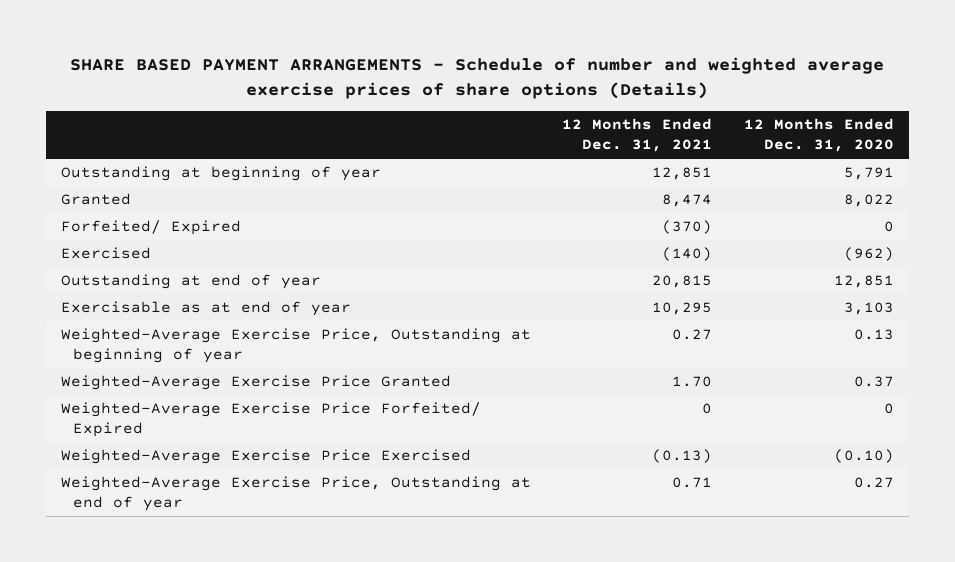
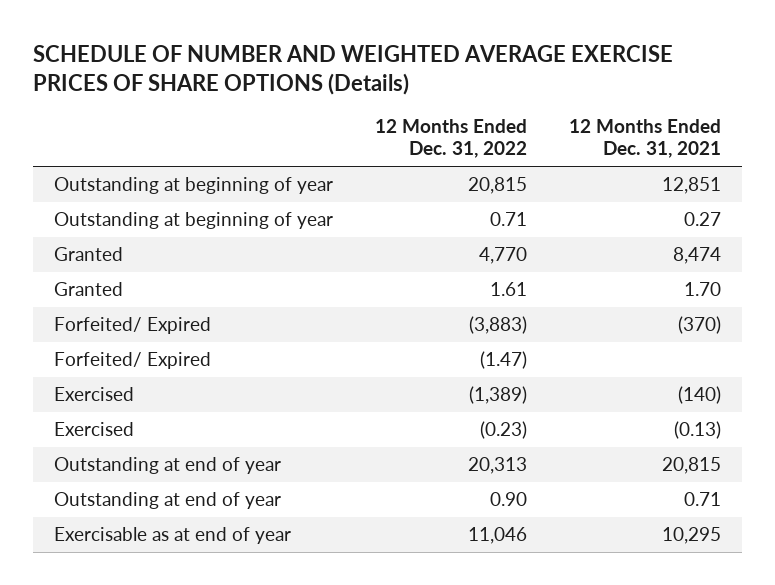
[70,57,885,100] SHARE BASED PAYMENT ARRANGEMENTS - Schedule of number and weighted average exercise prices of share options (Details) -> [33,45,674,95] SCHEDULE OF NUMBER AND WEIGHTED AVERAGE EXERCISE PRICES OF SHARE OPTIONS (Details)
[743,118,894,153] 12 Months Ended Dec. 31, 2020 -> none
none -> [374,119,527,159] 12 Months Ended Dec. 31, 2022
none -> [54,211,334,229] Outstanding at beginning of year
none -> [54,281,124,296] Granted
none -> [54,351,212,369] Forfeited/ Expired
none -> [54,421,135,436] Exercised
none -> [54,491,282,509] Outstanding at end of year
[61,328,532,364] Weighted-Average Exercise Price, Outstanding at beginning of year -> none
[61,375,452,391] Weighted-Average Exercise Price Granted -> none
[61,402,482,438] Weighted-Average Exercise Price Forfeited/ Expired -> none
[61,449,472,465] Weighted-Average Exercise Price Exercised -> none
[61,476,532,512] Weighted-Average Exercise Price, Outstanding at end of year -> none

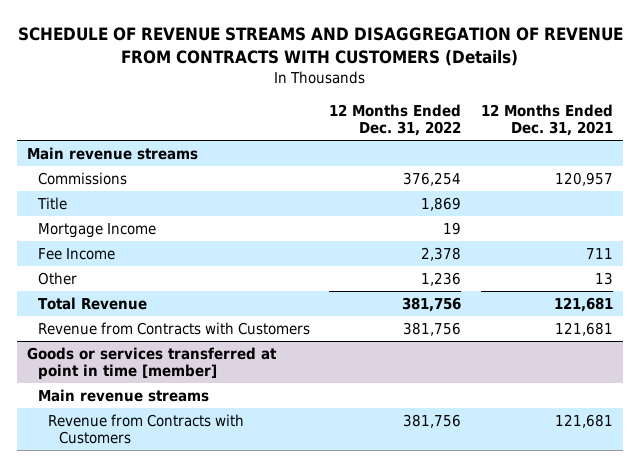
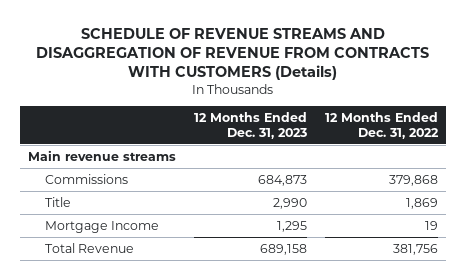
[481,103,614,137] 12 Months Ended Dec. 31, 2021 -> none
none -> [193,112,307,139] 12 Months Ended Dec. 31, 2023
[403,171,462,186] 376,254 -> [388,174,438,186] 379,868
[37,247,115,260] Fee Income -> none
[37,271,77,285] Other -> none
[37,321,310,335] Revenue from Contracts with Customers -> none
[27,346,278,381] Goods or services transferred at point in time [member] -> none
[37,388,209,402] Main revenue streams -> none
[48,413,245,445] Revenue from Contracts with Customers -> none

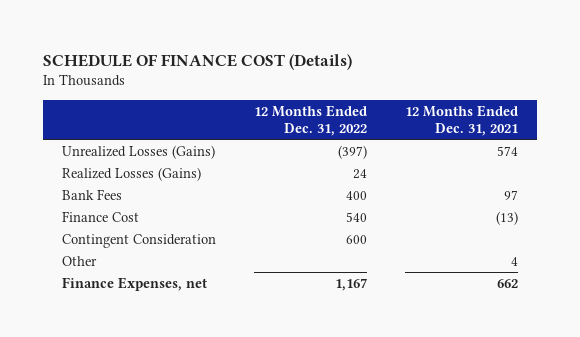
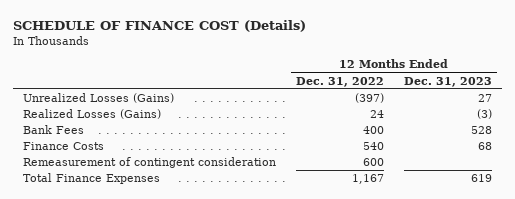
[405,104,519,137] 12 Months Ended Dec. 31, 2021 -> none
none -> [404,76,493,87] Dec. 31, 2023
[62,255,98,266] Other -> none
[62,210,140,222] Finance Cost -> [22,142,104,151] Finance Costs
[62,233,217,248] Contingent Consideration -> [22,157,276,169] Remeasurement of contingent consideration
[62,276,208,291] Finance Expenses, net -> [22,173,160,185] Total Finance Expenses

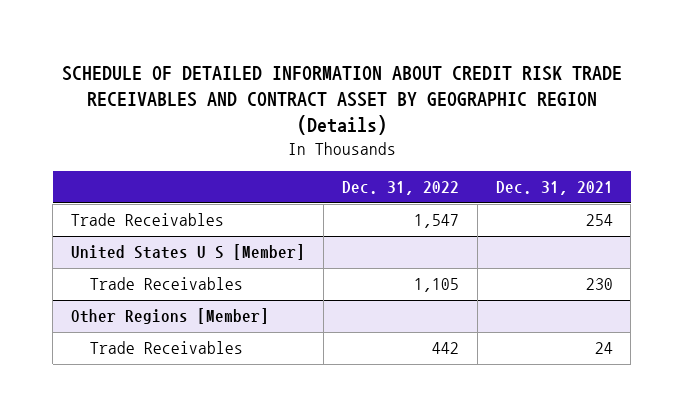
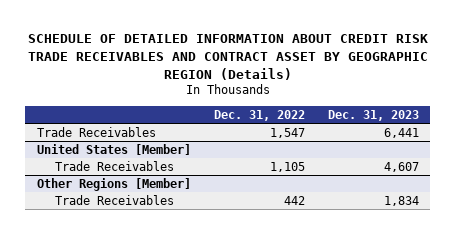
[495,181,613,196] Dec. 31, 2021 -> none
none -> [327,109,419,121] Dec. 31, 2023
[71,244,306,261] United States U S [Member] -> [36,143,191,155] United States [Member]

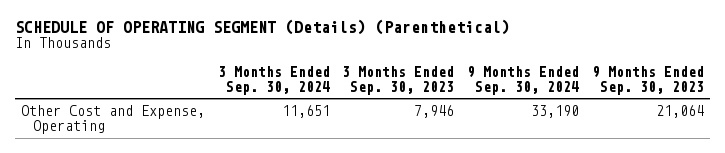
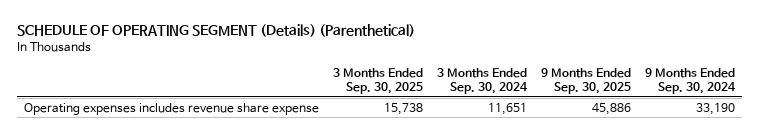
[342,65,455,95] 3 Months Ended Sep. 30, 2023 -> none
[591,65,704,95] 9 Months Ended Sep. 30, 2023 -> none
none -> [332,67,423,95] 3 Months Ended Sep. 30, 2025
none -> [540,67,631,95] 9 Months Ended Sep. 30, 2025
[21,105,206,134] Other Cost and Expense, Operating -> [23,102,319,115] Operating expenses includes revenue share expense

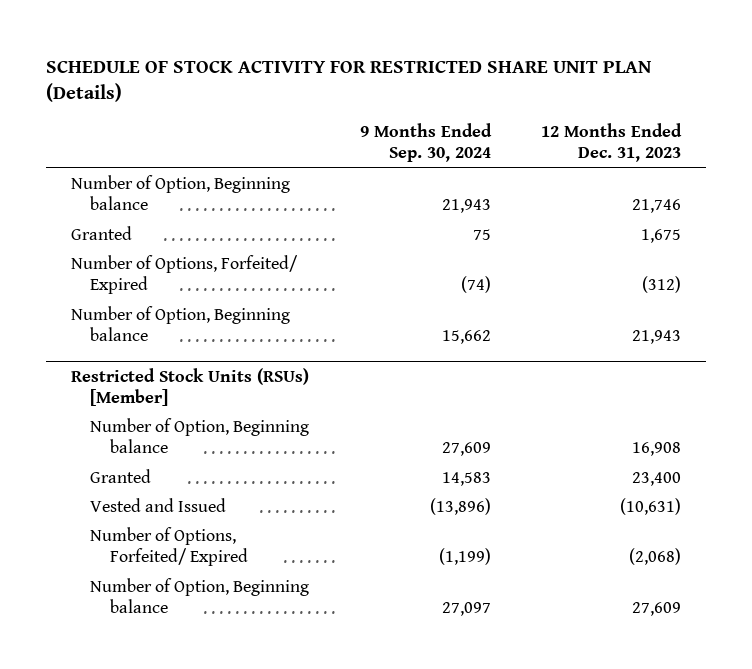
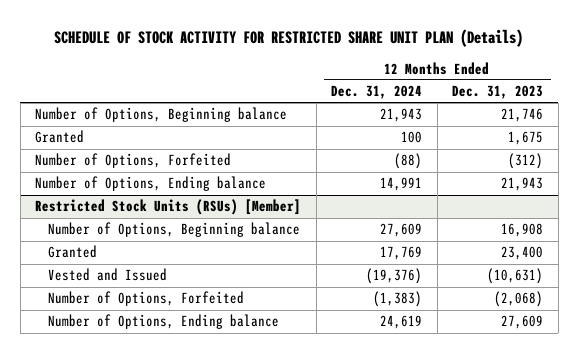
[359,122,492,163] 9 Months Ended Sep. 30, 2024 -> none
none -> [331,85,423,100] Dec. 31, 2024
[71,175,291,211] Number of Option, Beginning balance -> [35,107,288,123] Number of Options, Beginning balance
[71,255,299,295] Number of Options, Forfeited/ Expired -> [35,153,232,169] Number of Options, Forfeited
[71,306,291,342] Number of Option, Beginning balance -> [35,176,267,192] Number of Options, Ending balance
[90,418,310,454] Number of Option, Beginning balance -> [48,222,301,238] Number of Options, Beginning balance
[90,527,248,567] Number of Options, Forfeited/ Expired -> [48,291,245,307] Number of Options, Forfeited
[90,578,310,614] Number of Option, Beginning balance -> [48,314,280,330] Number of Options, Ending balance

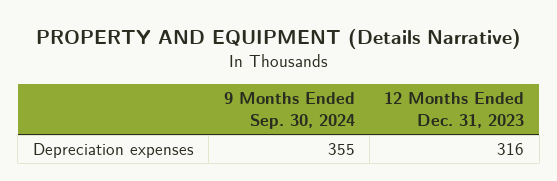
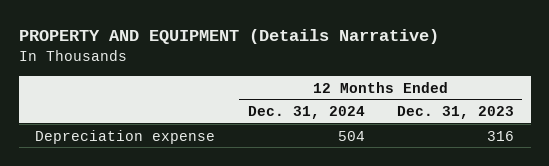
[223,92,355,129] 9 Months Ended Sep. 30, 2024 -> none
none -> [247,105,365,119] Dec. 31, 2024
[32,143,194,159] Depreciation expenses -> [34,129,215,144] Depreciation expense

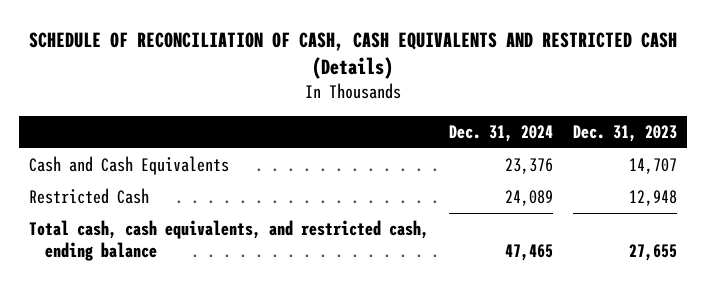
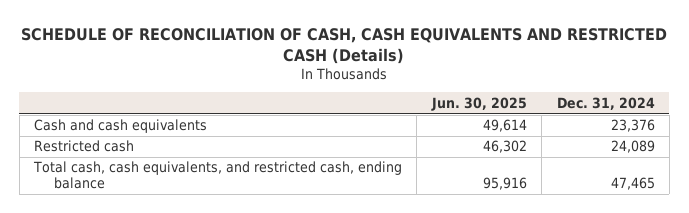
[572,125,677,143] Dec. 31, 2023 -> none
none -> [430,96,527,111] Jun. 30, 2025
[29,156,230,176] Cash and Cash Equivalents -> [34,119,208,134] Cash and cash equivalents
[29,188,150,205] Restricted Cash -> [34,140,135,153] Restricted cash

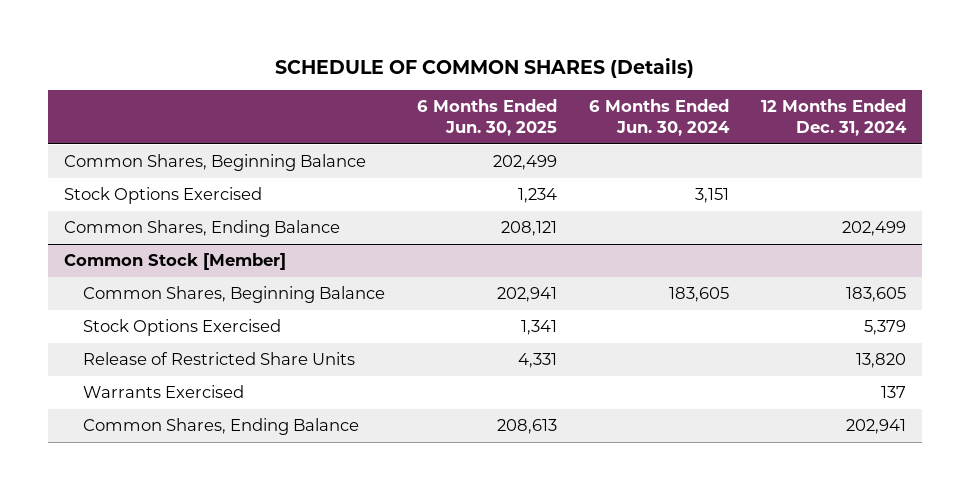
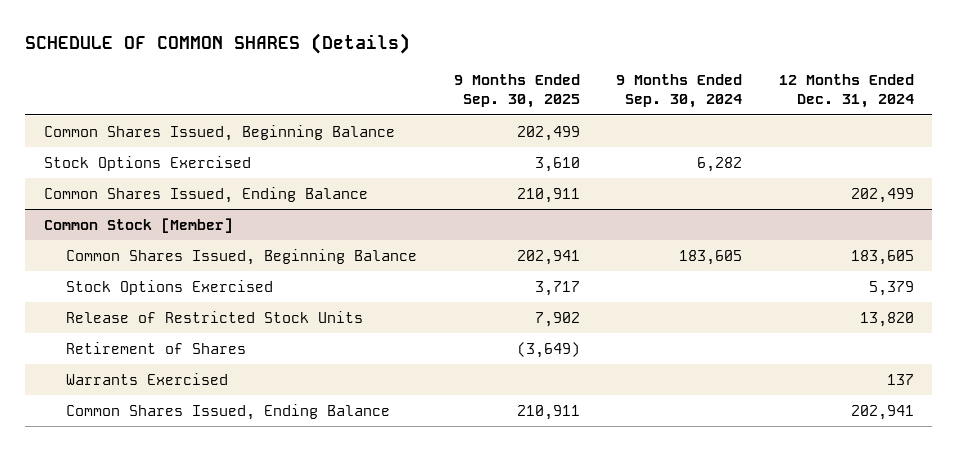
[416,99,557,137] 6 Months Ended Jun. 30, 2025 -> none
[588,99,730,137] 6 Months Ended Jun. 30, 2024 -> none
none -> [453,73,580,109] 9 Months Ended Sep. 30, 2025
none -> [616,73,743,109] 9 Months Ended Sep. 30, 2024
[63,154,366,172] Common Shares, Beginning Balance -> [43,124,395,141] Common Shares Issued, Beginning Balance
[63,220,340,238] Common Shares, Ending Balance -> [43,186,368,203] Common Shares Issued, Ending Balance
[82,286,385,304] Common Shares, Beginning Balance -> [65,248,417,265] Common Shares Issued, Beginning Balance
[82,352,355,366] Release of Restricted Share Units -> [65,310,363,323] Release of Restricted Stock Units
none -> [65,341,246,354] Retirement of Shares
[82,418,359,436] Common Shares, Ending Balance -> [65,403,390,420] Common Shares Issued, Ending Balance

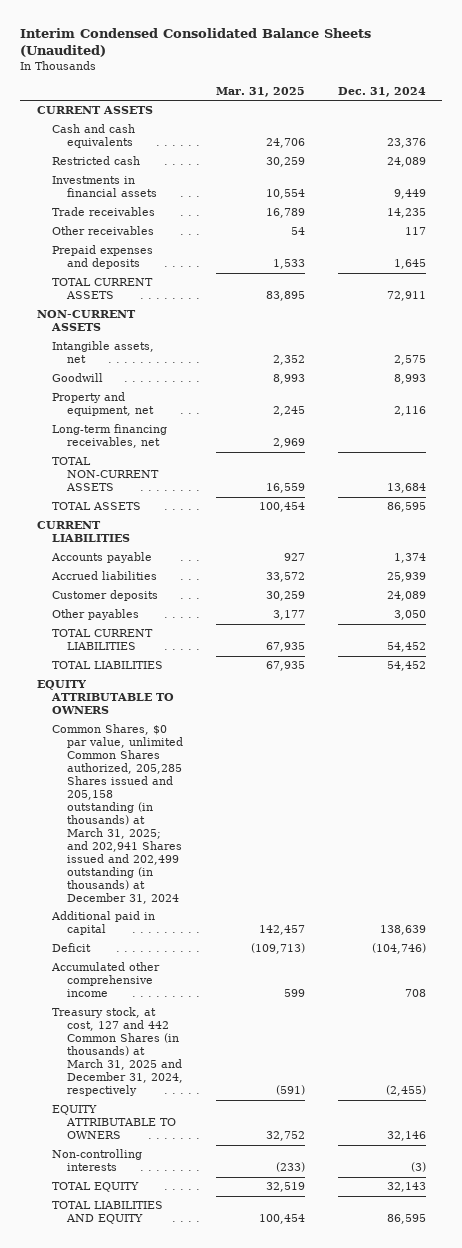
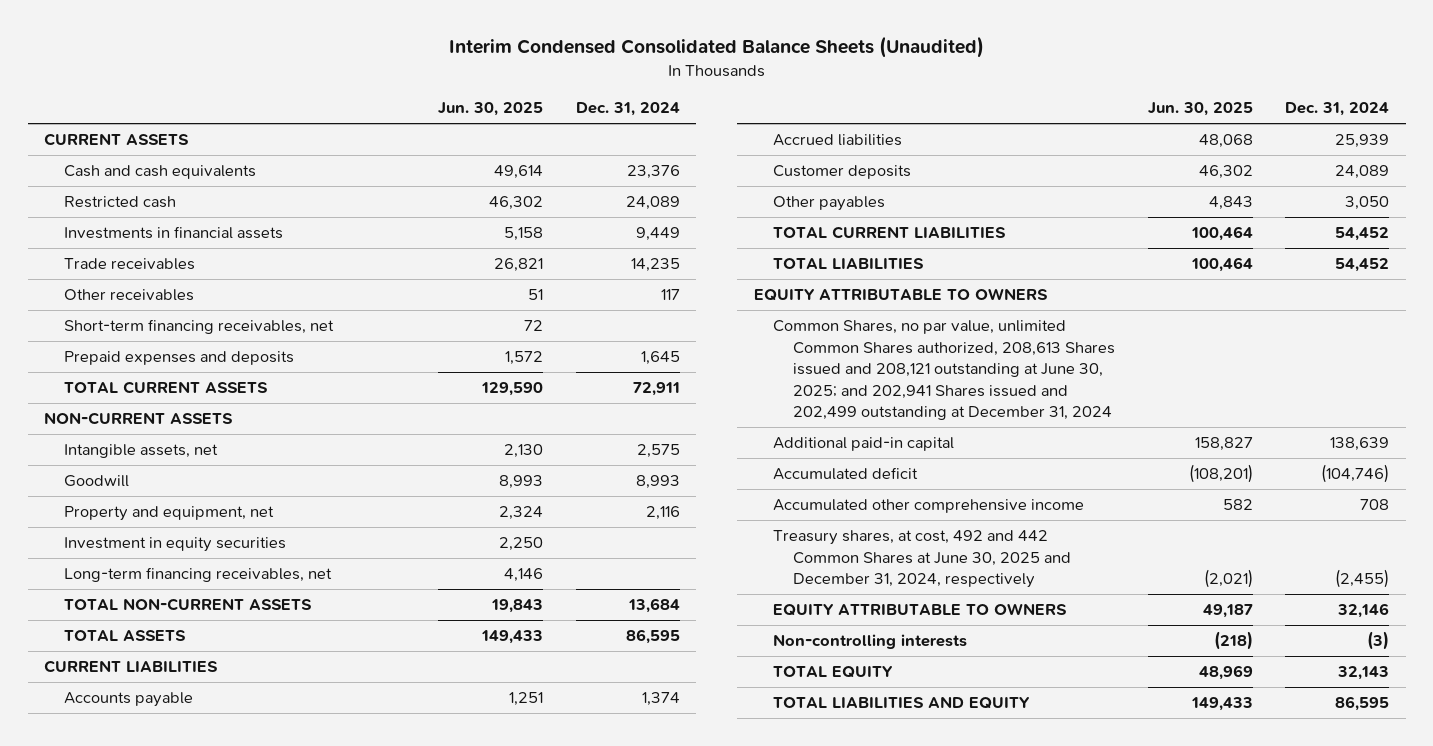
[215,86,305,97] Mar. 31, 2025 -> none
none -> [437,102,543,117] Jun. 30, 2025
none -> [63,318,334,334] Short-term financing receivables, net
none -> [63,536,286,552] Investment in equity securities
[51,724,184,904] Common Shares, $0 par value, unlimited Common Shares authorized, 205,285 Shares issued and 205,158 outstanding (in thousands) at March 31, 2025; and 202,941 Shares issued and 202,499 outstanding (in thousands) at December 31, 2024 -> [773,319,1116,421] Common Shares, no par value, unlimited Common Shares authorized, 208,613 Shares issued and 208,121 outstanding at June 30, 2025; and 202,941 Shares issued and 202,499 outstanding at December 31, 2024
[50,911,155,936] Additional paid in capital -> [773,436,955,451] Additional paid-in capital
[51,943,91,953] Deficit -> [773,466,919,480] Accumulated deficit
[51,1007,184,1097] Treasury stock, at cost, 127 and 442 Common Shares (in thousands) at March 31, 2025 and December 31, 2024, respectively -> [773,529,1072,589] Treasury shares, at cost, 492 and 442 Common Shares at June 30, 2025 and December 31, 2024, respectively

